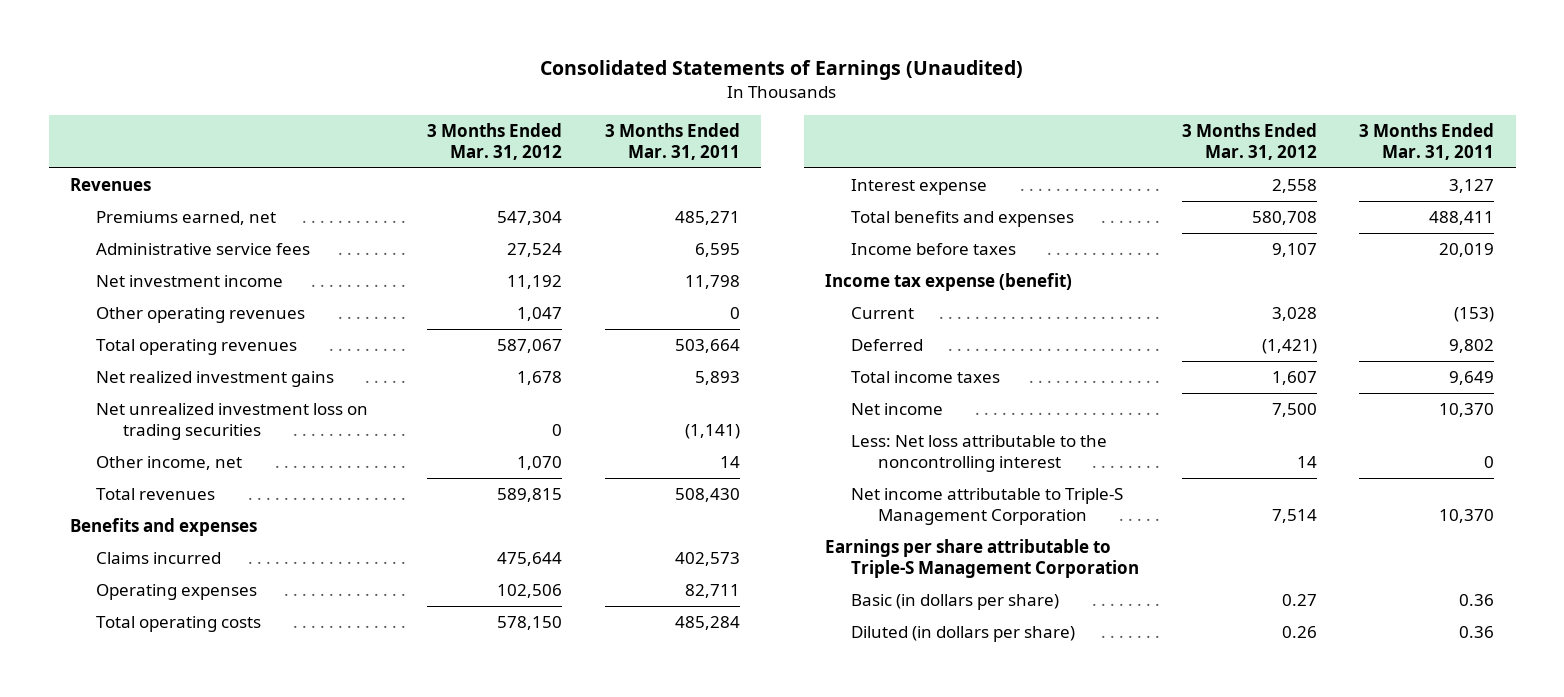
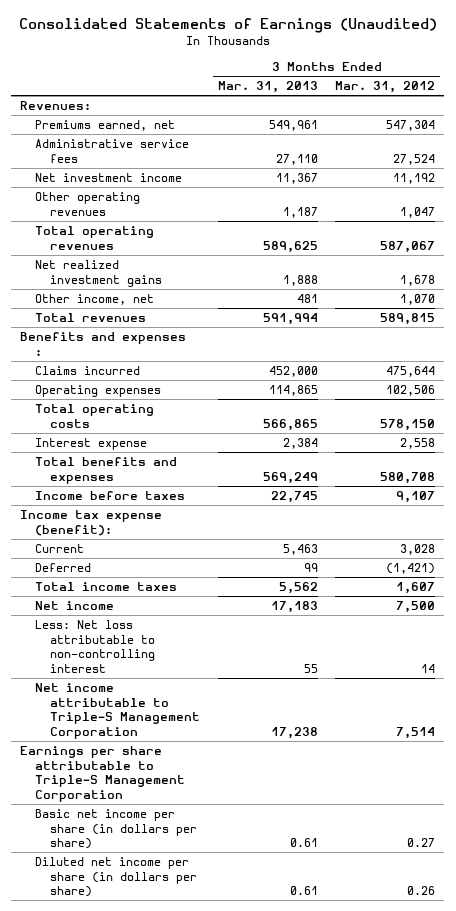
[604,123,740,161] 3 Months Ended Mar. 31, 2011 -> none
none -> [217,81,318,94] Mar. 31, 2013
[70,178,152,192] Revenues -> [20,101,92,111] Revenues:
[96,403,369,440] Net unrealized investment loss on trading securities -> none
[70,518,258,537] Benefits and expenses -> [20,332,187,356] Benefits and expenses :
[824,273,1072,292] Income tax expense (benefit) -> [20,510,163,536] Income tax expense (benefit):
[851,435,1108,472] Less: Net loss attributable to the noncontrolling interest -> [34,620,155,673] Less: Net loss attributable to non-controlling interest
[851,594,1060,611] Basic (in dollars per share) -> [34,809,197,850] Basic net income per share (in dollars per share)
[851,626,1076,643] Diluted (in dollars per share) -> [34,857,197,898] Diluted net income per share (in dollars per share)

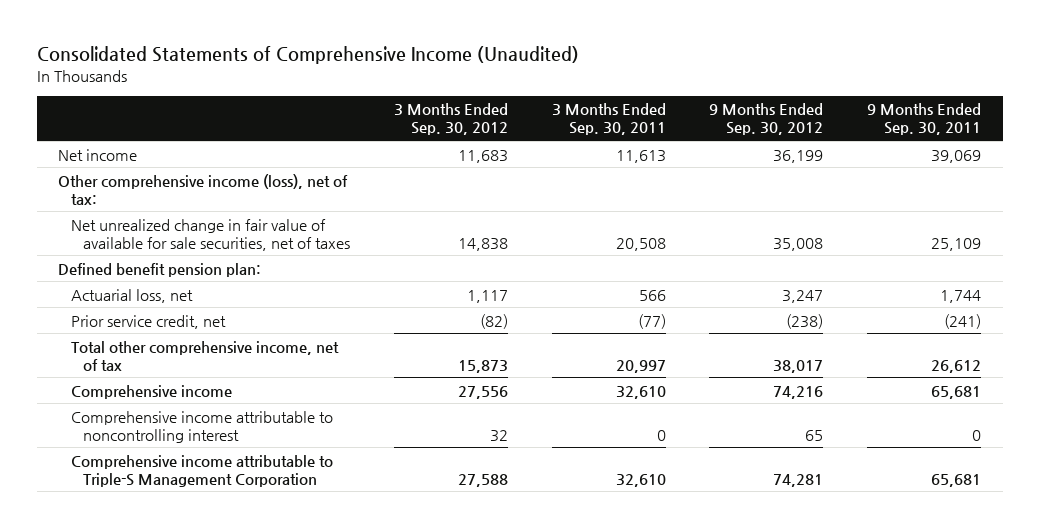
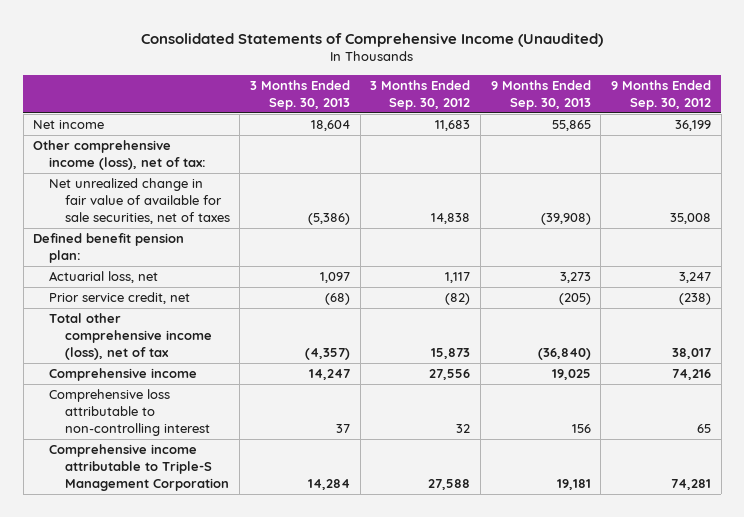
[551,103,666,136] 3 Months Ended Sep. 30, 2011 -> none
[866,103,981,136] 9 Months Ended Sep. 30, 2011 -> none
none -> [250,79,351,110] 3 Months Ended Sep. 30, 2013
none -> [490,79,591,110] 9 Months Ended Sep. 30, 2013
[70,340,339,371] Total other comprehensive income, net of tax -> [48,313,212,360] Total other comprehensive income (loss), net of tax
[70,410,333,443] Comprehensive income attributable to noncontrolling interest -> [48,389,210,436] Comprehensive loss attributable to non-controlling interest

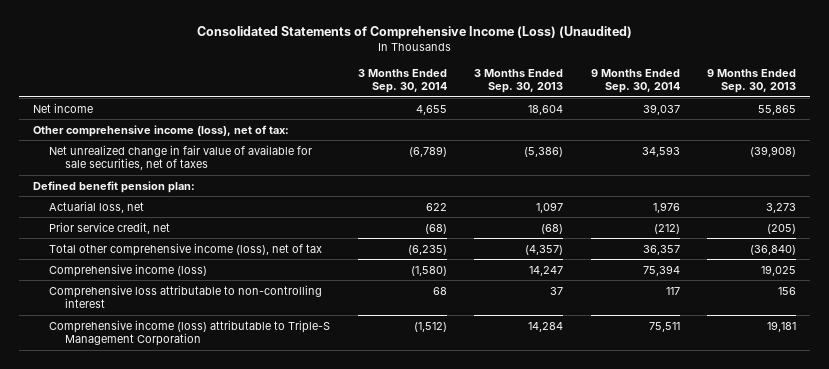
[141,32,604,47] Consolidated Statements of Comprehensive Income (Unaudited) -> [196,26,632,40] Consolidated Statements of Comprehensive Income (Loss) (Unaudited)
[370,79,471,110] 3 Months Ended Sep. 30, 2012 -> none
[611,79,712,110] 9 Months Ended Sep. 30, 2012 -> none
none -> [357,68,447,94] 3 Months Ended Sep. 30, 2014
none -> [590,68,680,94] 9 Months Ended Sep. 30, 2014
[48,368,197,382] Comprehensive income -> [49,263,208,277] Comprehensive income (loss)
[48,444,229,491] Comprehensive income attributable to Triple-S Management Corporation -> [49,319,331,347] Comprehensive income (loss) attributable to Triple-S Management Corporation

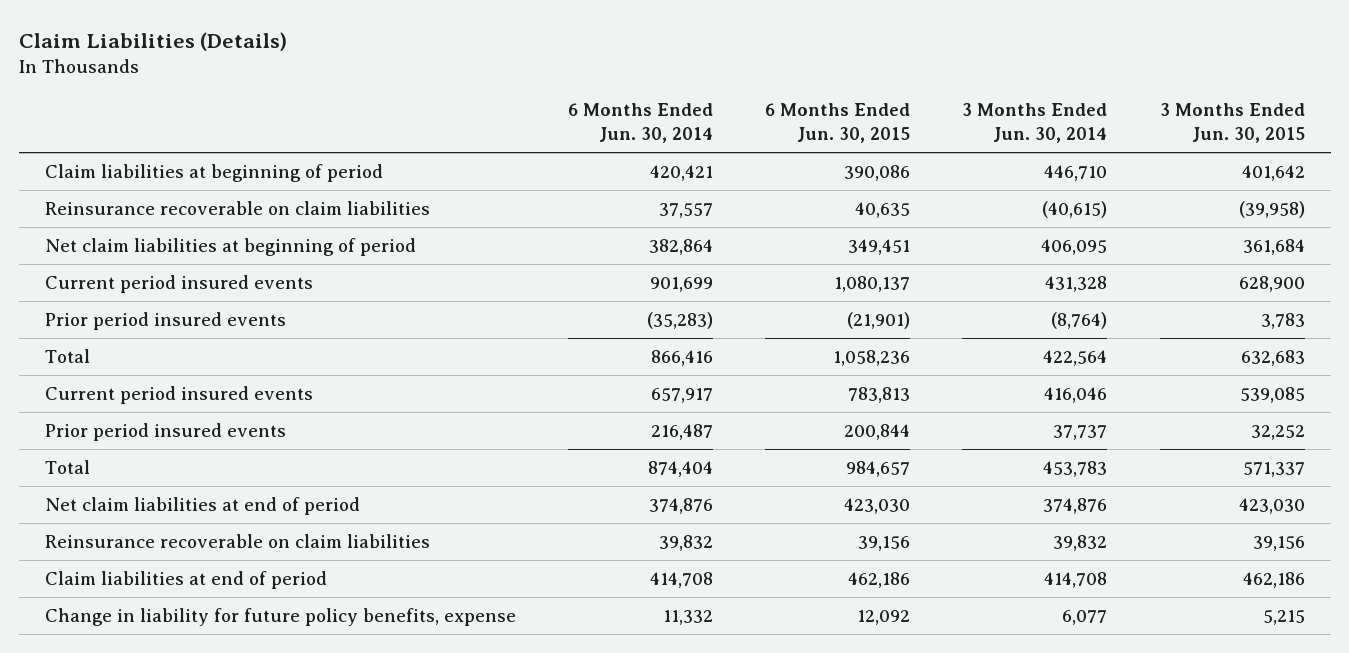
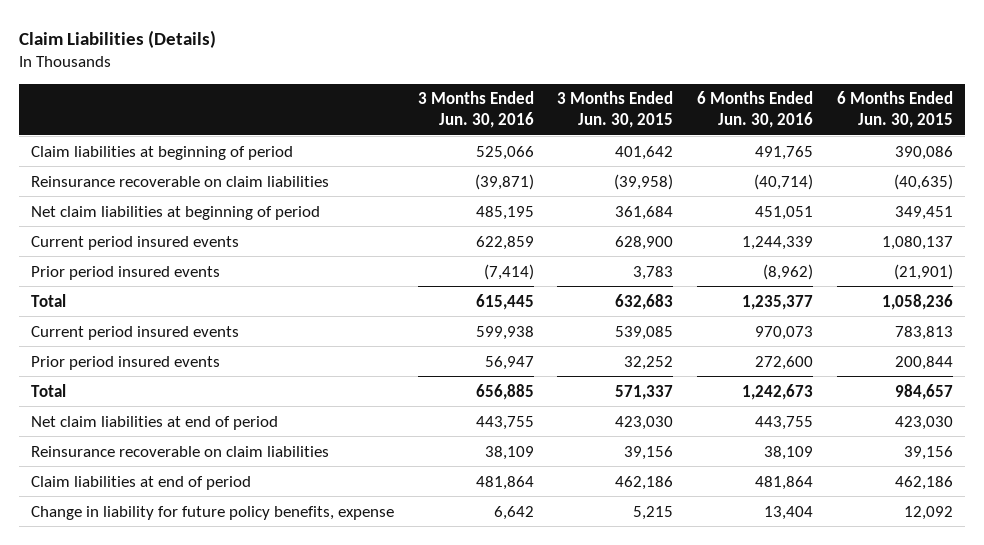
[567,103,713,144] 6 Months Ended Jun. 30, 2014 -> none
[962,103,1108,144] 3 Months Ended Jun. 30, 2014 -> none
none -> [417,91,534,128] 3 Months Ended Jun. 30, 2016
none -> [697,91,814,128] 6 Months Ended Jun. 30, 2016
[855,201,911,218] 40,635 -> [893,173,953,190] (40,635)

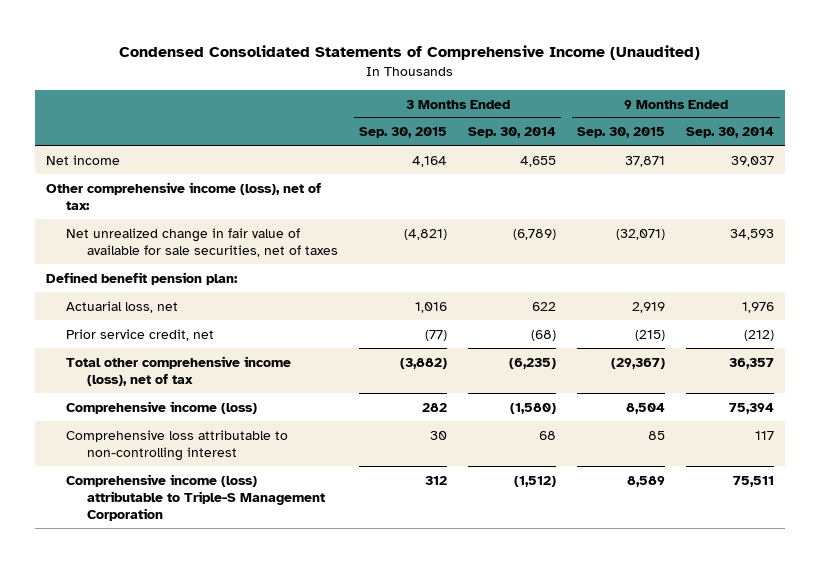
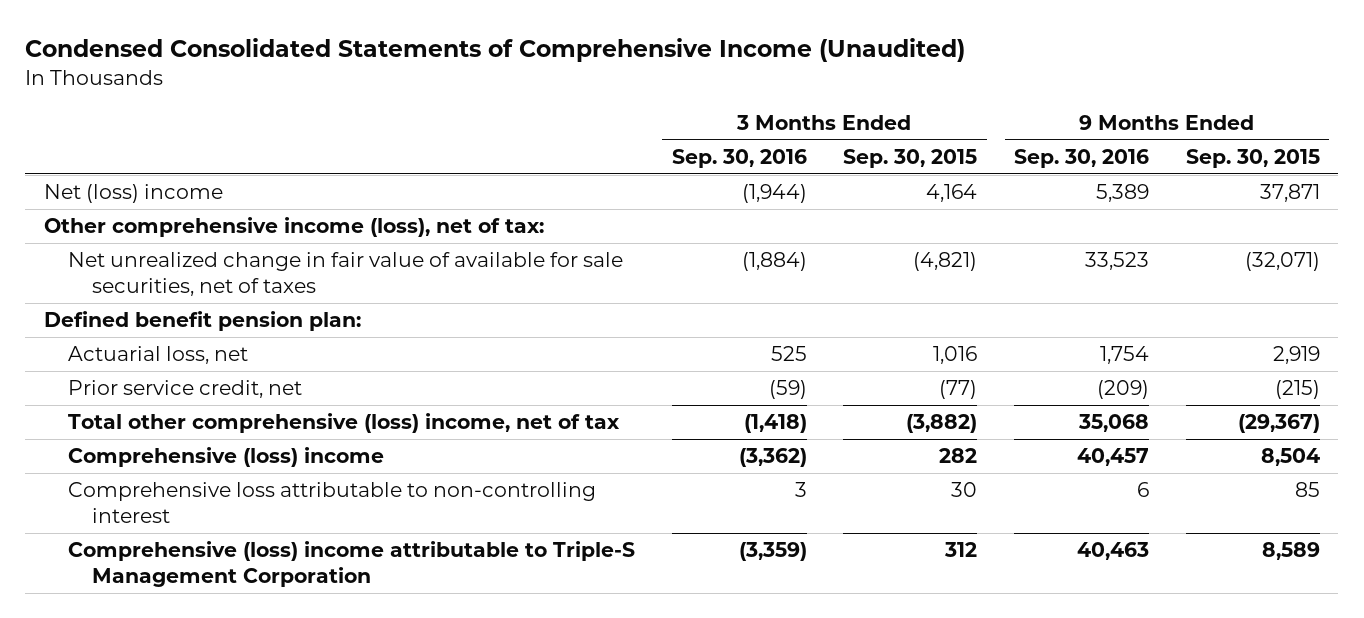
[468,127,557,139] Sep. 30, 2014 -> none
[686,127,775,139] Sep. 30, 2014 -> none
none -> [671,148,807,168] Sep. 30, 2016
none -> [1014,148,1150,168] Sep. 30, 2016
[45,154,120,165] Net income -> [43,184,223,204] Net (loss) income
[66,355,292,386] Total other comprehensive income (loss), net of tax -> [67,413,620,434] Total other comprehensive (loss) income, net of tax
[66,400,258,414] Comprehensive income (loss) -> [67,447,384,468] Comprehensive (loss) income
[66,473,325,522] Comprehensive income (loss) attributable to Triple-S Management Corporation -> [67,541,635,588] Comprehensive (loss) income attributable to Triple-S Management Corporation

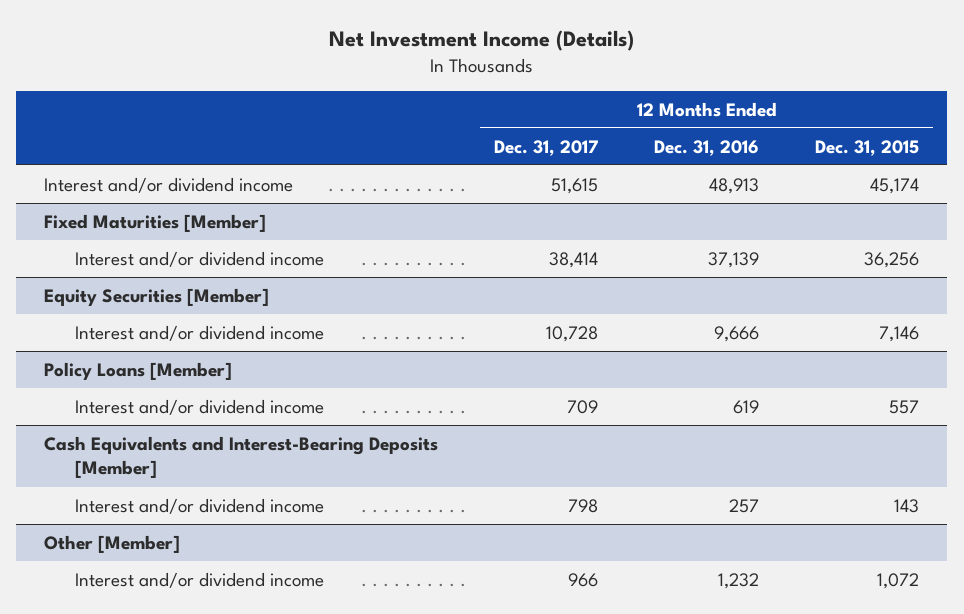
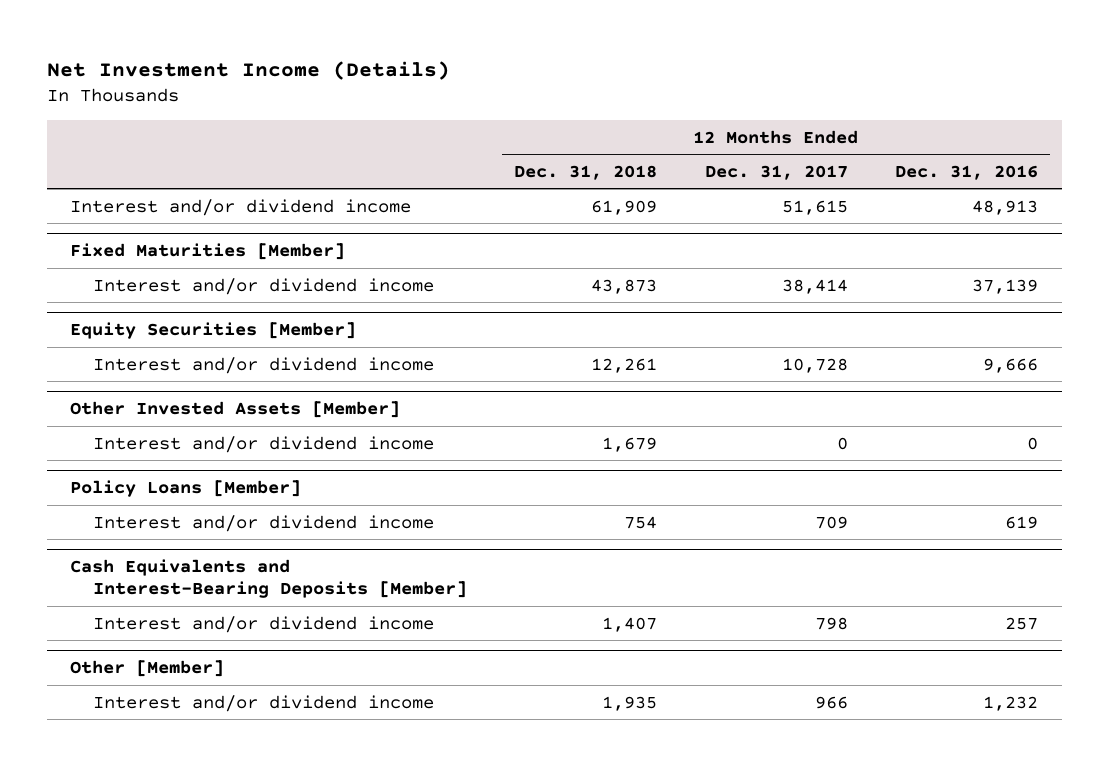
[815,139,920,156] Dec. 31, 2015 -> none
none -> [514,164,658,180] Dec. 31, 2018
none -> [70,401,401,419] Other Invested Assets [Member]
none -> [92,435,434,453] Interest and/or dividend income

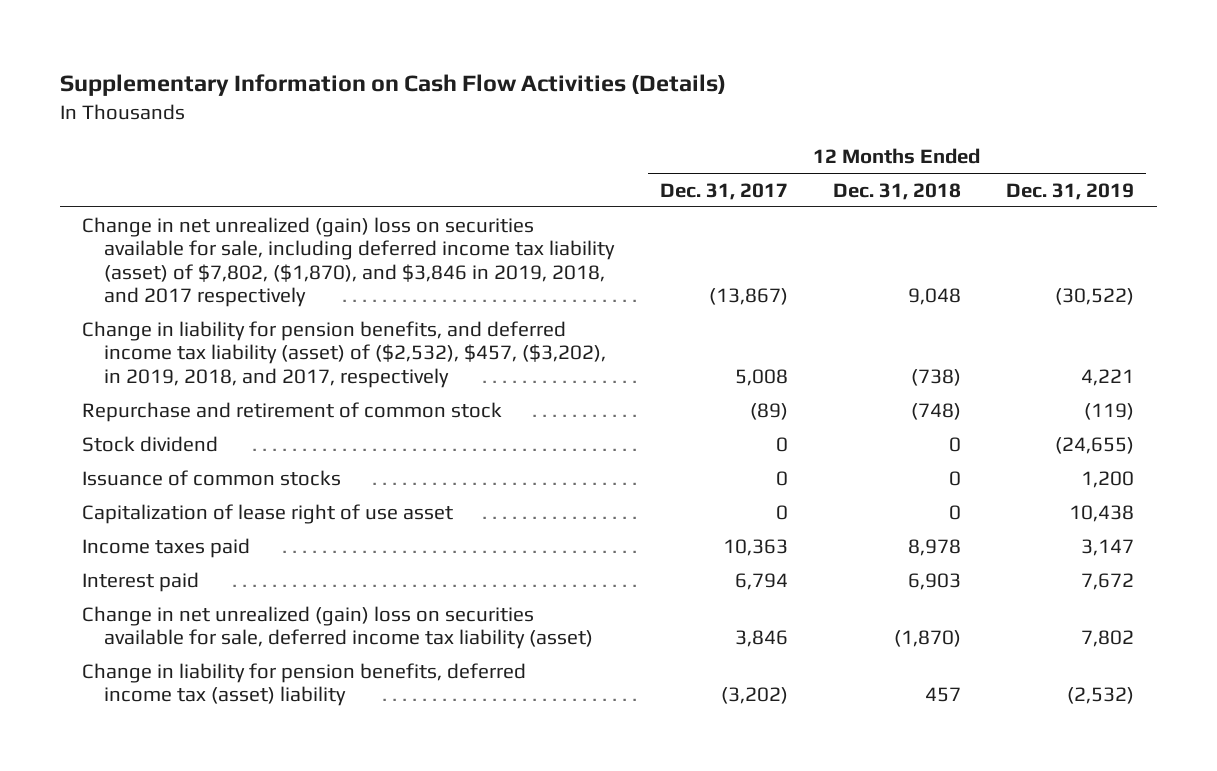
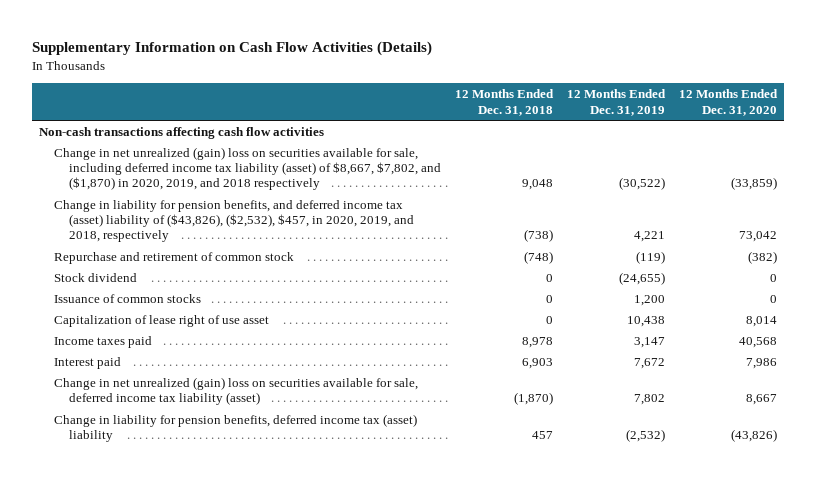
[659,182,788,200] Dec. 31, 2017 -> none
none -> [679,89,779,116] 12 Months Ended Dec. 31, 2020
none -> [38,127,324,140] Non-cash transactions affecting cash flow activities
[82,216,616,308] Change in net unrealized (gain) loss on securities available for sale, including deferred income tax liability (asset) of $7,802, ($1,870), and $3,846 in 2019, 2018, and 2017 respectively -> [54,147,442,191] Change in net unrealized (gain) loss on securities available for sale, including deferred income tax liability (asset) of $8,667, $7,802, and ($1,870) in 2020, 2019, and 2018 respectively
[82,320,607,388] Change in liability for pension benefits, and deferred income tax liability (asset) of ($2,532), $457, ($3,202), in 2019, 2018, and 2017, respectively -> [54,200,415,243] Change in liability for pension benefits, and deferred income tax (asset) liability of ($43,826), ($2,532), $457, in 2020, 2019, and 2018, respectively

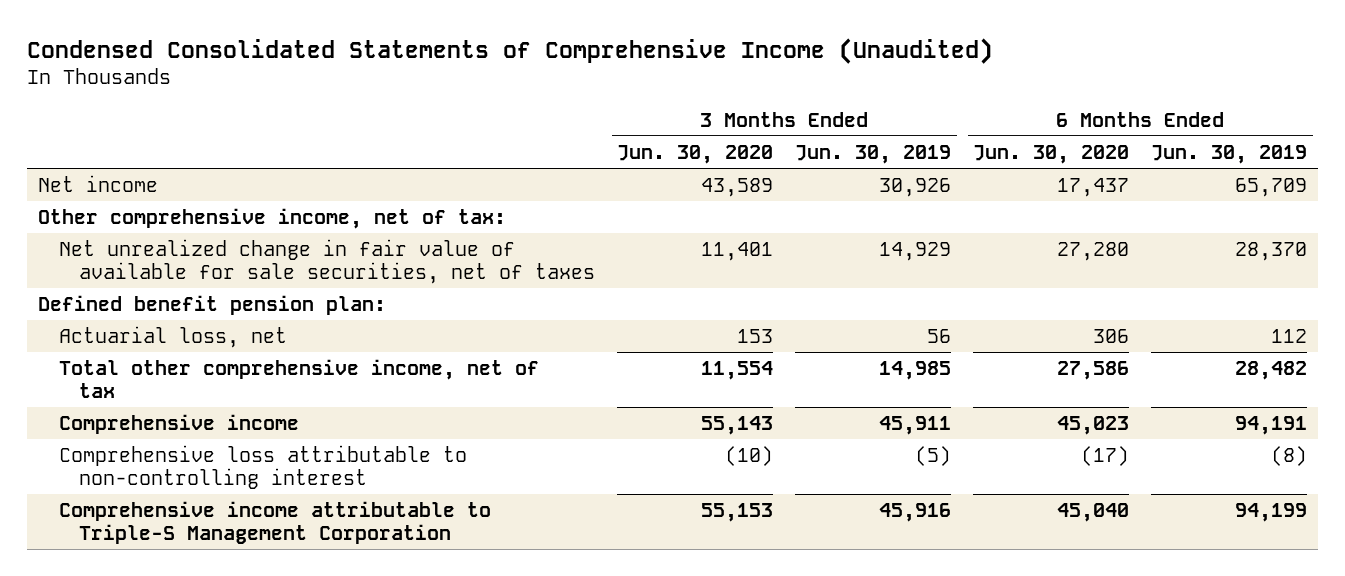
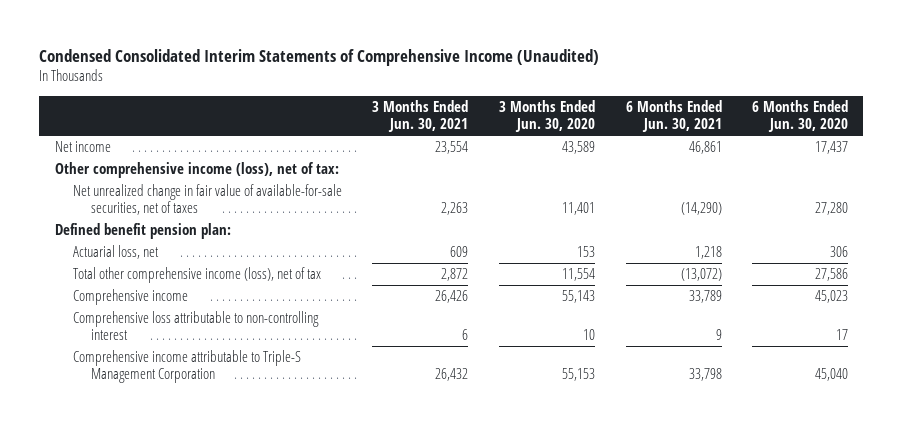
[27,37,994,64] Condensed Consolidated Statements of Comprehensive Income (Unaudited) -> [39,48,600,66] Condensed Consolidated Interim Statements of Comprehensive Income (Unaudited)
[795,144,952,164] Jun. 30, 2019 -> none
[1151,144,1308,164] Jun. 30, 2019 -> none
none -> [372,100,469,133] 3 Months Ended Jun. 30, 2021
none -> [625,100,722,133] 6 Months Ended Jun. 30, 2021
[38,207,507,229] Other comprehensive income, net of tax: -> [54,162,339,179] Other comprehensive income (loss), net of tax:
[58,238,596,284] Net unrealized change in fair value of available for sale securities, net of taxes -> [72,184,342,216] Net unrealized change in fair value of available-for-sale securities, net of taxes
[58,358,539,398] Total other comprehensive income, net of tax -> [72,267,321,284] Total other comprehensive income (loss), net of tax
[725,445,774,466] (10) -> [582,329,595,341] 10
[1081,445,1130,466] (17) -> [836,329,849,341] 17

